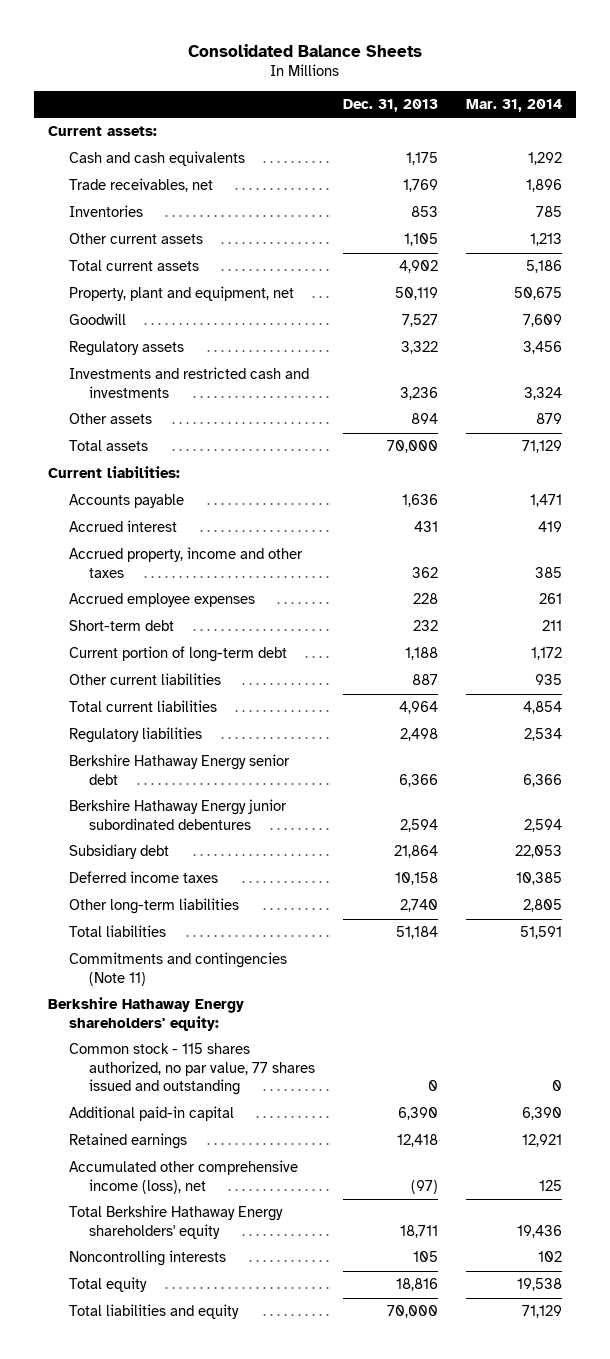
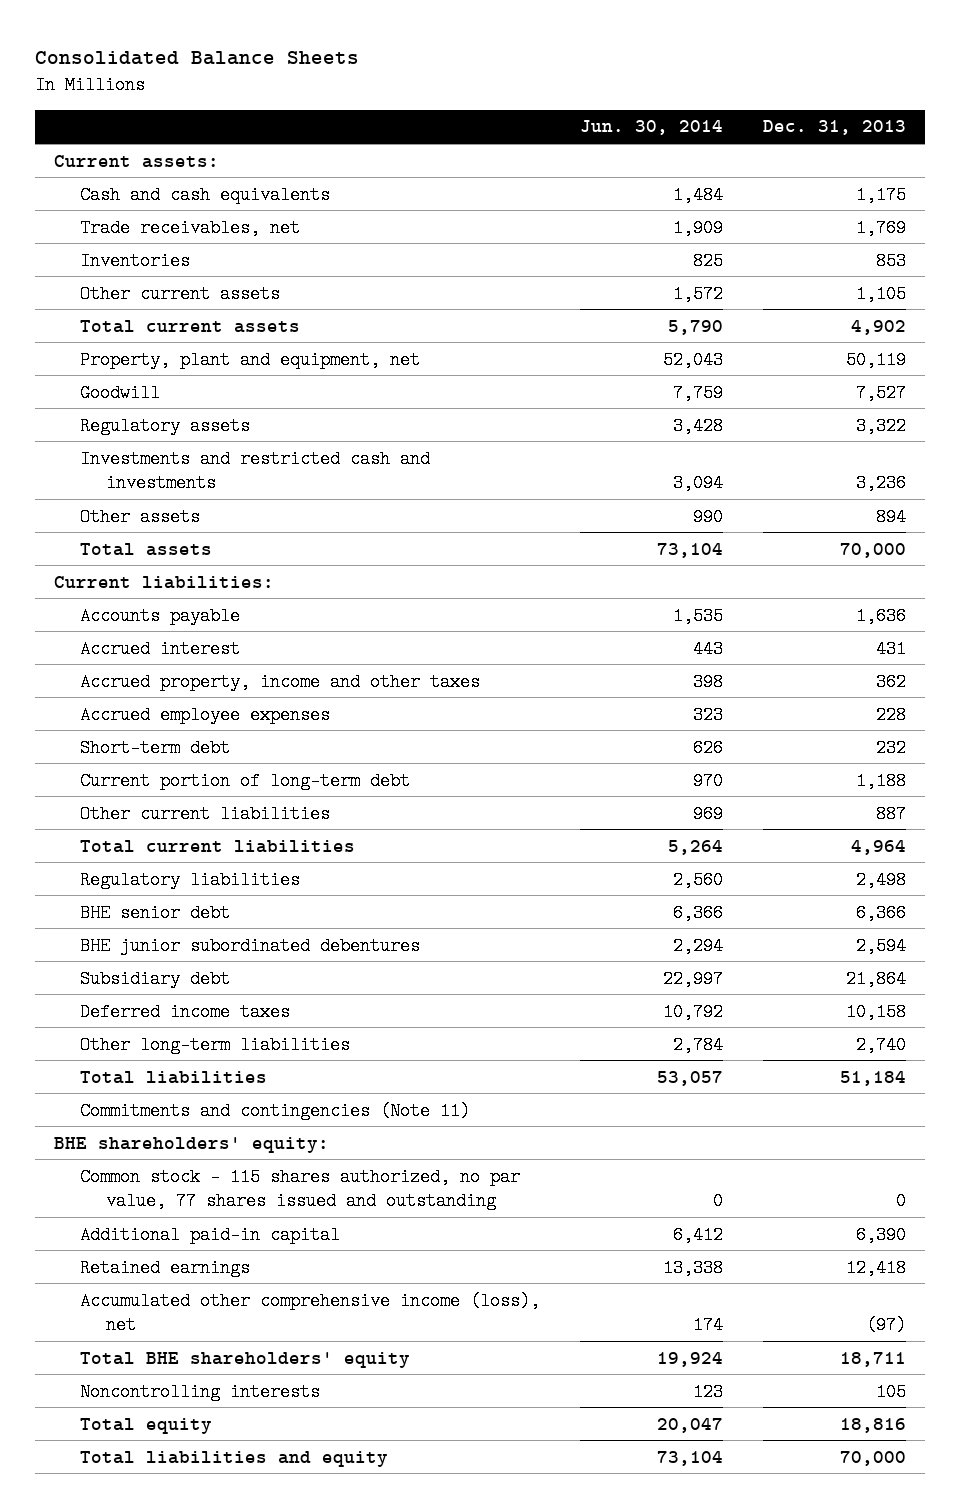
[465,99,562,113] Mar. 31, 2014 -> none
none -> [579,120,723,136] Jun. 30, 2014
[68,754,290,785] Berkshire Hathaway Energy senior debt -> [80,903,231,922] BHE senior debt
[68,799,287,830] Berkshire Hathaway Energy junior subordinated debentures -> [80,936,421,955] BHE junior subordinated debentures
[48,997,245,1031] Berkshire Hathaway Energy shareholders' equity: -> [54,1136,330,1153] BHE shareholders' equity:
[68,1205,283,1239] Total Berkshire Hathaway Energy shareholders' equity -> [80,1351,411,1368] Total BHE shareholders' equity

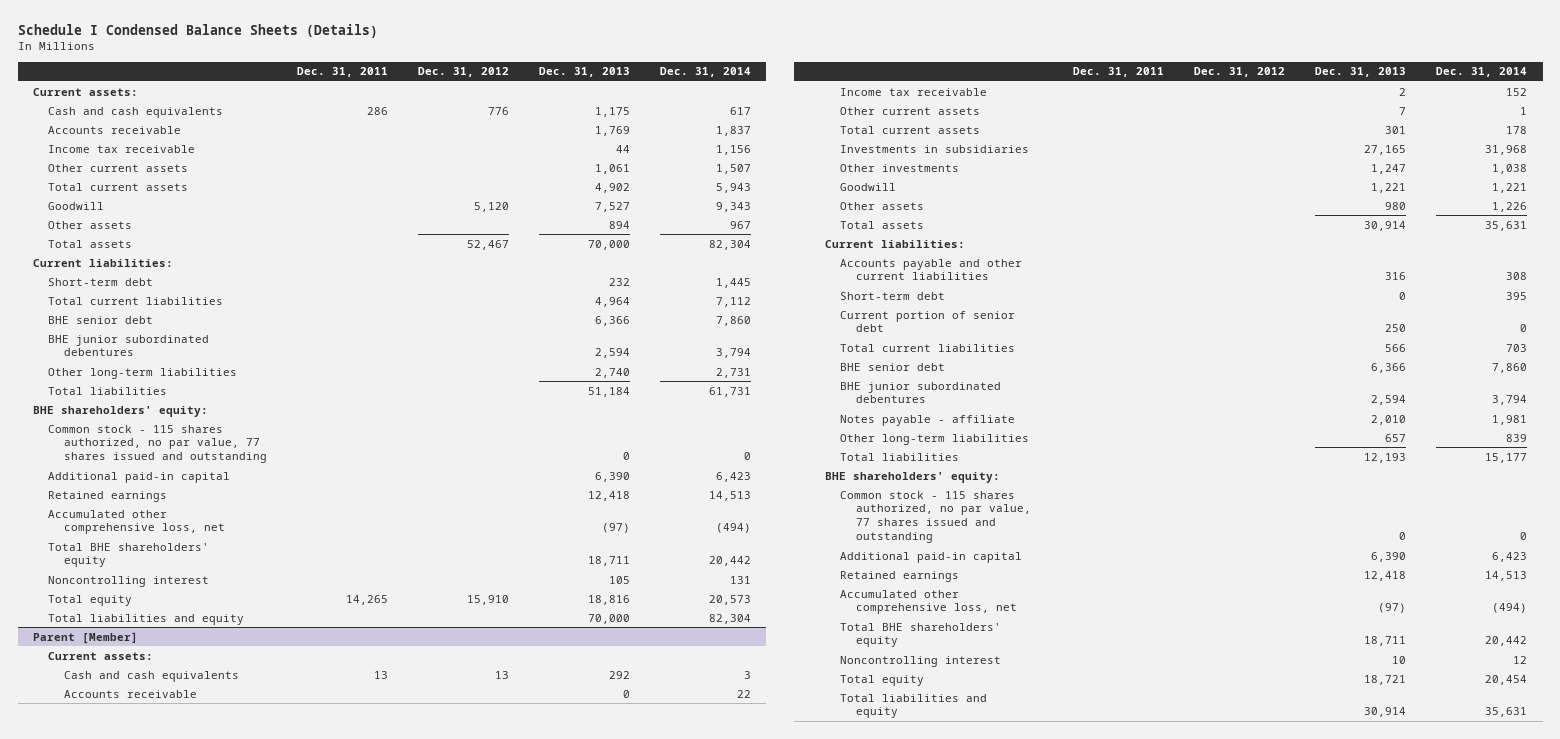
[34,51,359,66] Consolidated Balance Sheets -> [17,24,378,39] Schedule I Condensed Balance Sheets (Details)
[579,120,723,136] Jun. 30, 2014 -> none
none -> [296,67,388,78] Dec. 31, 2011
none -> [417,67,509,78] Dec. 31, 2012
none -> [660,67,752,78] Dec. 31, 2014
[80,251,191,270] Inventories -> none
[80,218,301,237] Trade receivables, net -> [48,125,182,134] Accounts receivable
none -> [48,144,196,153] Income tax receivable
[855,284,906,303] 1,105 -> [595,163,631,174] 1,061
[80,350,421,369] Property, plant and equipment, net -> none
[80,416,251,435] Regulatory assets -> none
[80,449,431,493] Investments and restricted cash and investments -> none
[80,606,241,625] Accounts payable -> none
[80,639,241,658] Accrued interest -> none
[80,672,481,691] Accrued property, income and other taxes -> none
[80,705,331,724] Accrued employee expenses -> none
[80,771,411,790] Current portion of long-term debt -> none
[80,804,331,823] Other current liabilities -> none
[80,870,301,889] Regulatory liabilities -> none
[80,969,231,988] Subsidiary debt -> none
[80,1002,291,1021] Deferred income taxes -> none
[80,1101,471,1120] Commitments and contingencies (Note 11) -> none
[80,1291,541,1335] Accumulated other comprehensive income (loss), net -> [48,509,225,535] Accumulated other comprehensive loss, net
[80,1382,321,1401] Noncontrolling interests -> [48,575,210,587] Noncontrolling interest
none -> [32,631,138,644] Parent [Member]
none -> [48,651,154,660] Current assets:
none -> [63,670,239,682] Cash and cash equivalents
none -> [63,689,197,698] Accounts receivable
none -> [840,87,988,96] Income tax receivable
none -> [840,106,981,115] Other current assets
none -> [840,125,981,134] Total current assets
none -> [840,144,1030,153] Investments in subsidiaries
none -> [840,163,960,172] Other investments
none -> [840,182,897,191] Goodwill
none -> [840,201,925,210] Other assets
none -> [840,220,925,229] Total assets
none -> [824,239,965,248] Current liabilities:
none -> [840,258,1023,281] Accounts payable and other current liabilities
none -> [840,291,946,300] Short-term debt
none -> [840,310,1016,333] Current portion of senior debt
none -> [840,343,1016,352] Total current liabilities
none -> [840,362,946,371] BHE senior debt
none -> [840,381,1002,404] BHE junior subordinated debentures
none -> [840,414,1016,426] Notes payable - affiliate
none -> [840,433,1030,445] Other long-term liabilities
none -> [840,452,960,461] Total liabilities
none -> [824,471,1000,483] BHE shareholders' equity:
none -> [840,490,1031,544] Common stock - 115 shares authorized, no par value, 77 shares issued and outstanding
none -> [840,551,1023,563] Additional paid-in capital
none -> [840,570,960,582] Retained earnings
none -> [840,589,1017,615] Accumulated other comprehensive loss, net
none -> [840,622,1002,648] Total BHE shareholders' equity
none -> [840,655,1002,667] Noncontrolling interest
none -> [840,674,925,686] Total equity
none -> [840,693,988,719] Total liabilities and equity

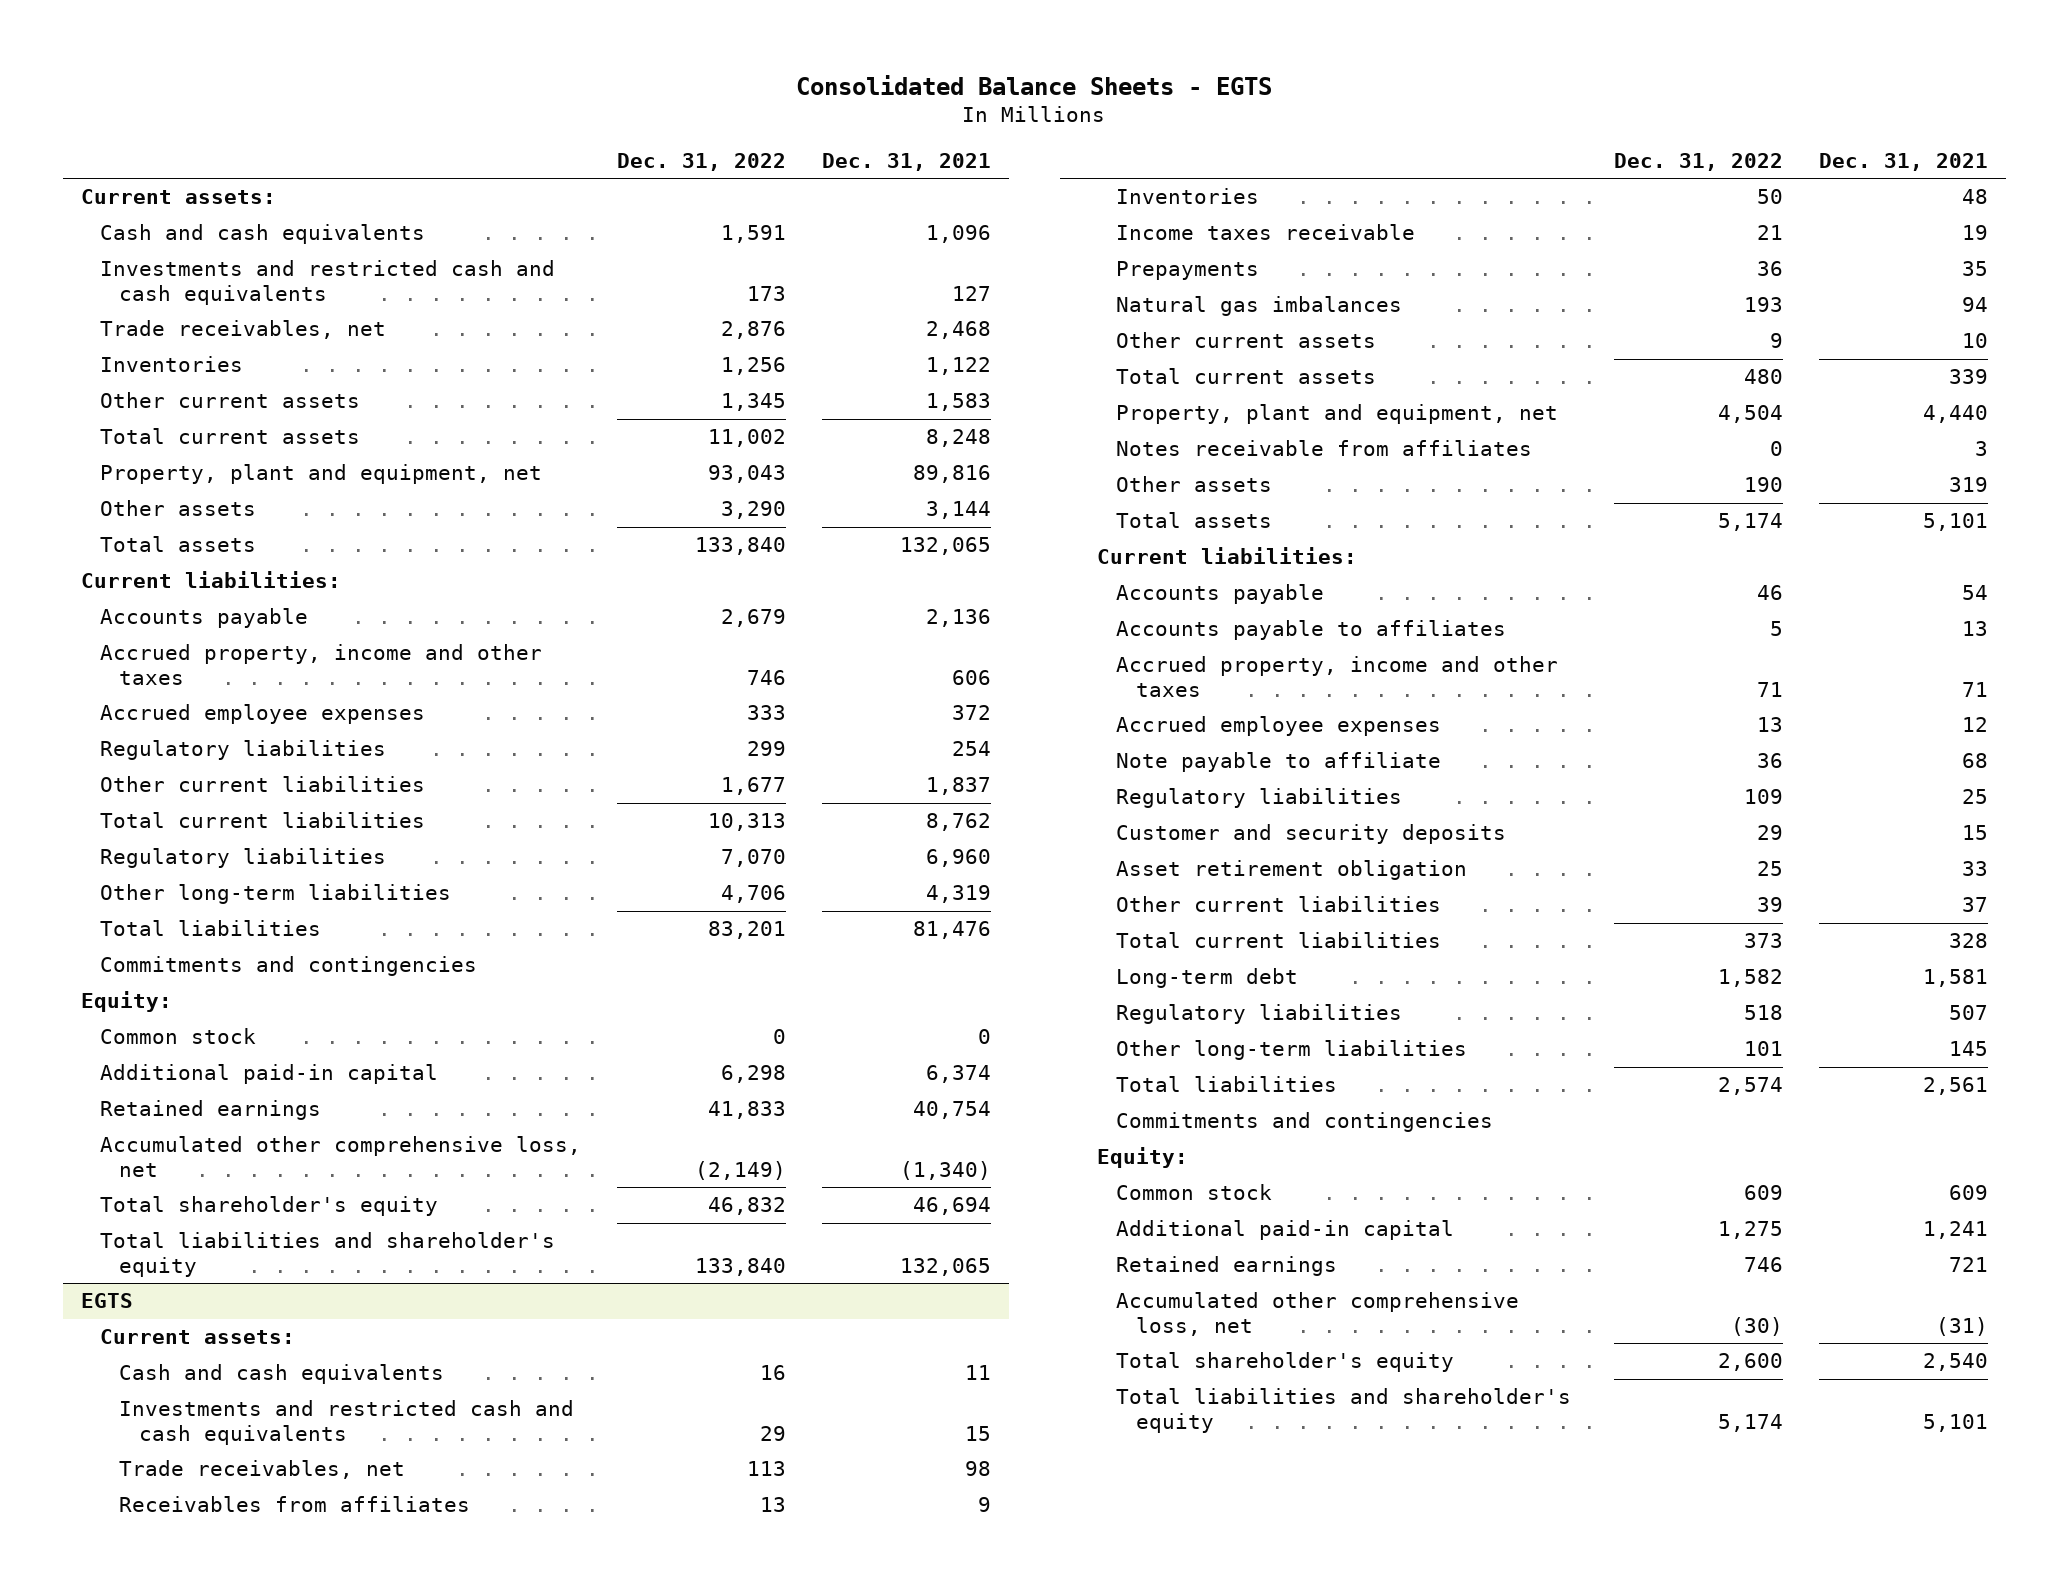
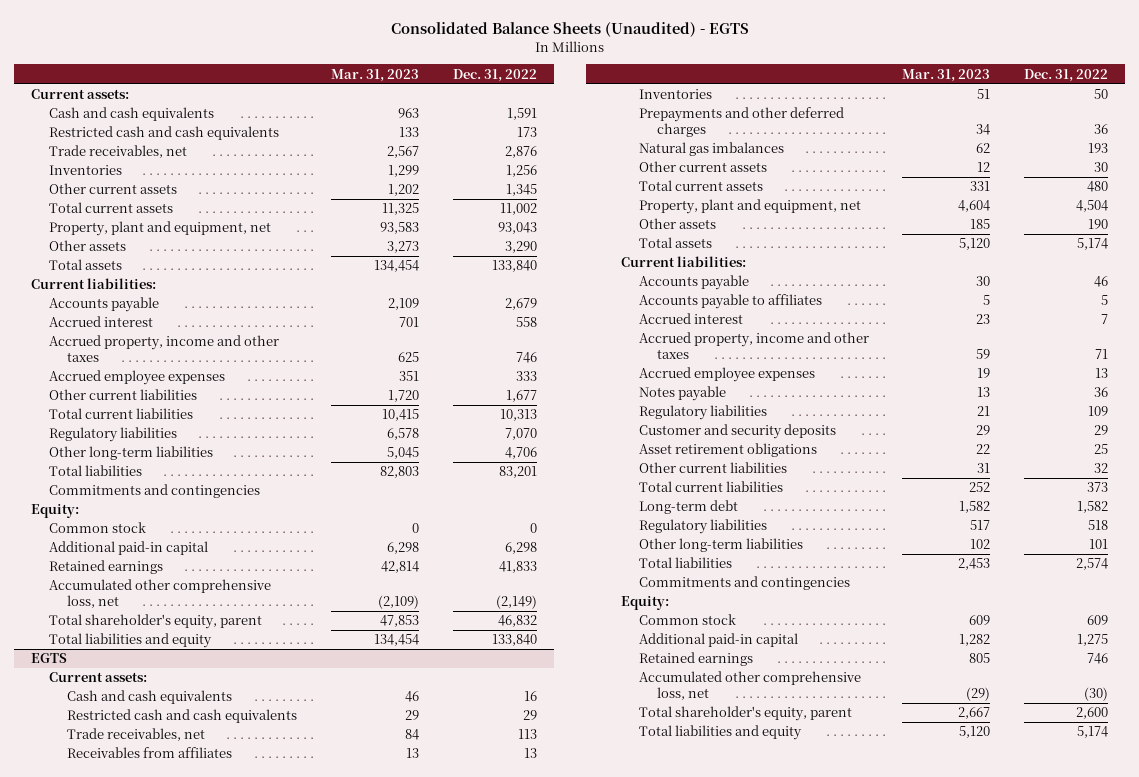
[796,74,1273,95] Consolidated Balance Sheets - EGTS -> [390,22,749,38] Consolidated Balance Sheets (Unaudited) - EGTS
[821,153,991,172] Dec. 31, 2021 -> none
none -> [331,68,420,82] Mar. 31, 2023
[100,260,556,306] Investments and restricted cash and cash equivalents -> [49,126,280,141] Restricted cash and cash equivalents
none -> [49,316,154,328] Accrued interest
[100,740,387,761] Regulatory liabilities -> none
[100,1196,439,1217] Total shareholder's equity -> [49,614,263,630] Total shareholder's equity, parent
[100,1232,556,1278] Total liabilities and shareholder's equity -> [49,633,213,649] Total liabilities and equity
[119,1400,575,1446] Investments and restricted cash and cash equivalents -> [67,709,298,724] Restricted cash and cash equivalents
[1116,224,1416,241] Income taxes receivable -> none
[1116,261,1260,281] Prepayments -> [638,107,844,137] Prepayments and other deferred charges
[1769,333,1783,349] 9 -> [1094,162,1109,173] 30
[1116,440,1533,457] Notes receivable from affiliates -> none
none -> [638,313,743,325] Accrued interest
[1116,752,1442,773] Note payable to affiliate -> [638,386,726,402] Notes payable
[1116,860,1468,881] Asset retirement obligation -> [638,443,817,458] Asset retirement obligations
[1756,897,1783,913] 39 -> [1094,463,1109,474] 32
[1116,1352,1455,1373] Total shareholder's equity -> [638,706,852,722] Total shareholder's equity, parent
[1116,1388,1572,1434] Total liabilities and shareholder's equity -> [638,725,802,741] Total liabilities and equity

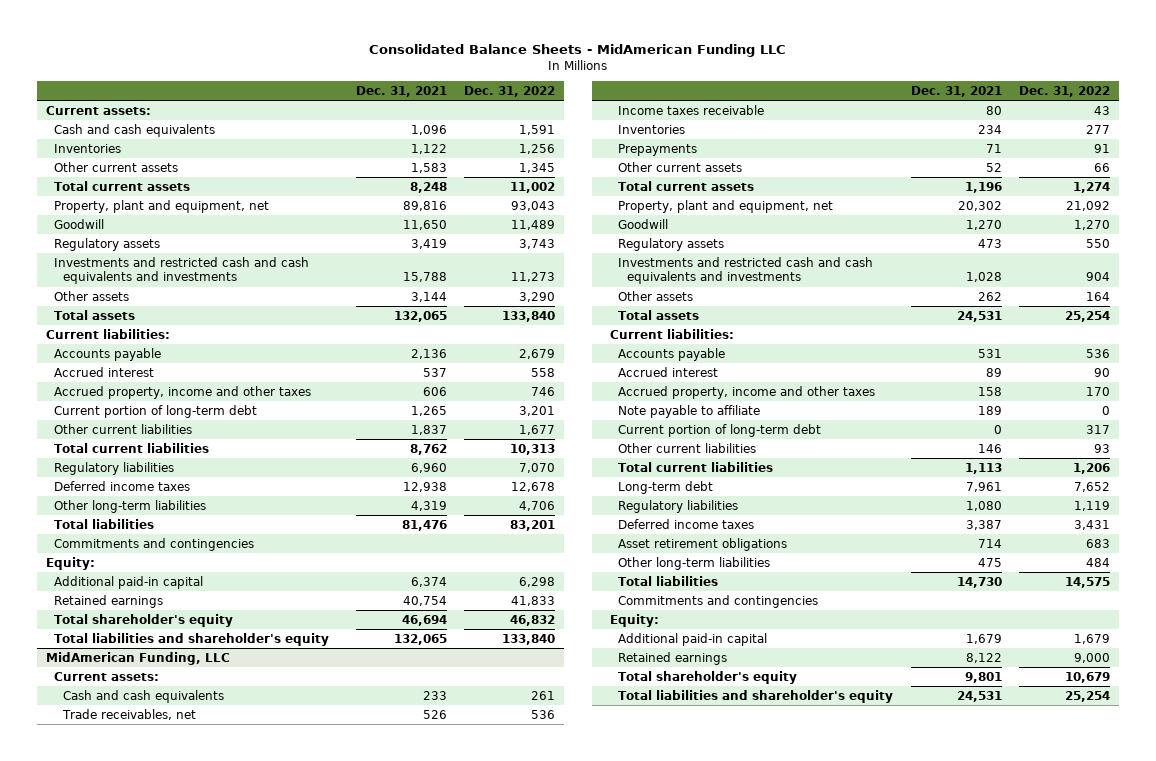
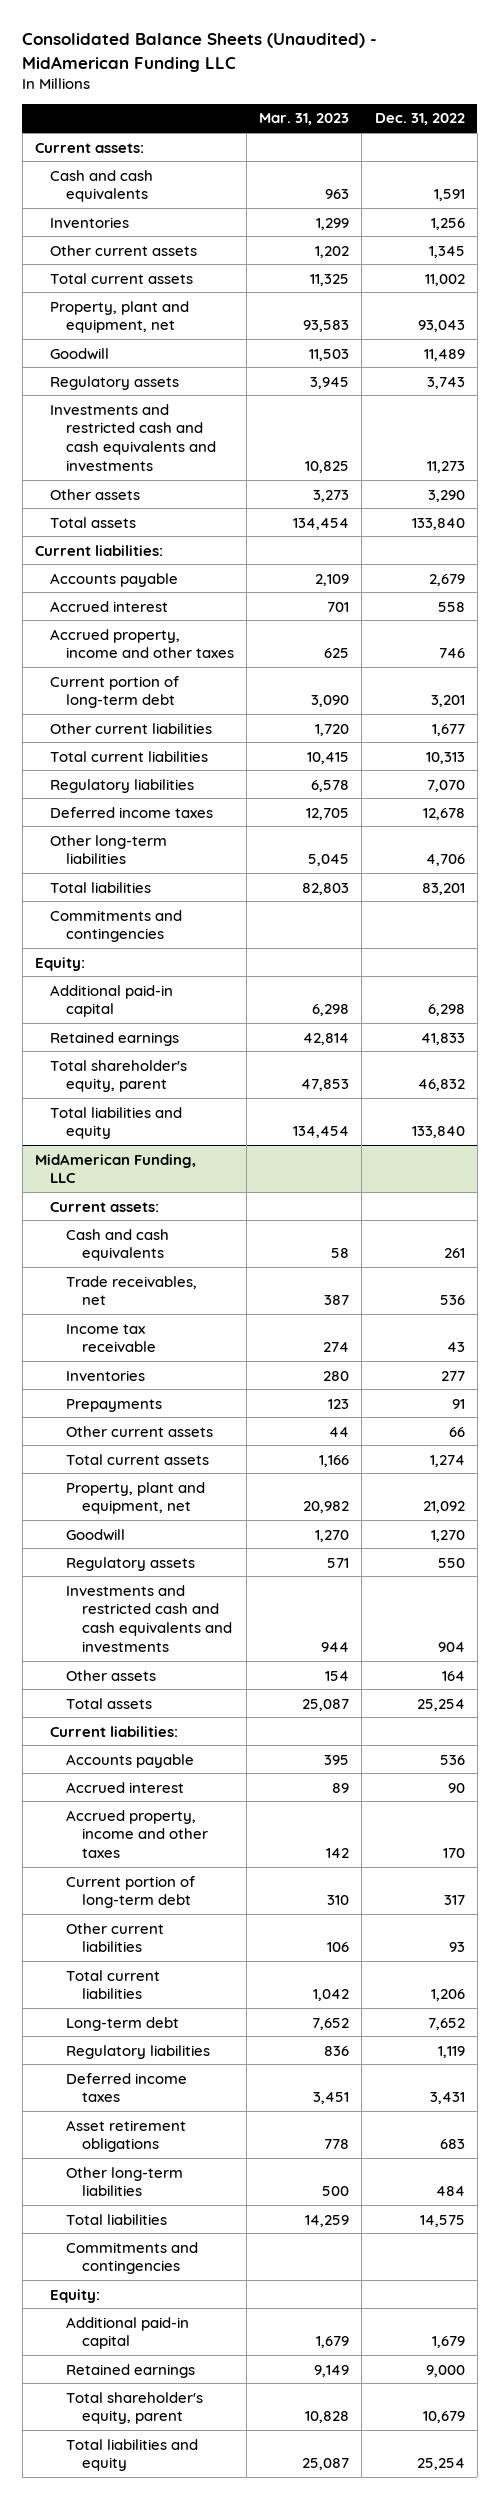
[368,44,786,58] Consolidated Balance Sheets - MidAmerican Funding LLC -> [22,33,378,72] Consolidated Balance Sheets (Unaudited) - MidAmerican Funding LLC
[355,85,447,97] Dec. 31, 2021 -> none
none -> [259,113,350,126] Mar. 31, 2023
[54,613,234,627] Total shareholder's equity -> [50,1059,188,1093] Total shareholder's equity, parent
[54,632,330,646] Total liabilities and shareholder's equity -> [50,1106,183,1140] Total liabilities and equity
[618,104,765,115] Income taxes receivable -> [66,1323,157,1353] Income tax receivable
[618,404,761,418] Note payable to affiliate -> none
[618,670,798,684] Total shareholder's equity -> [66,2391,204,2425] Total shareholder's equity, parent
[618,689,894,703] Total liabilities and shareholder's equity -> [66,2438,199,2472] Total liabilities and equity

